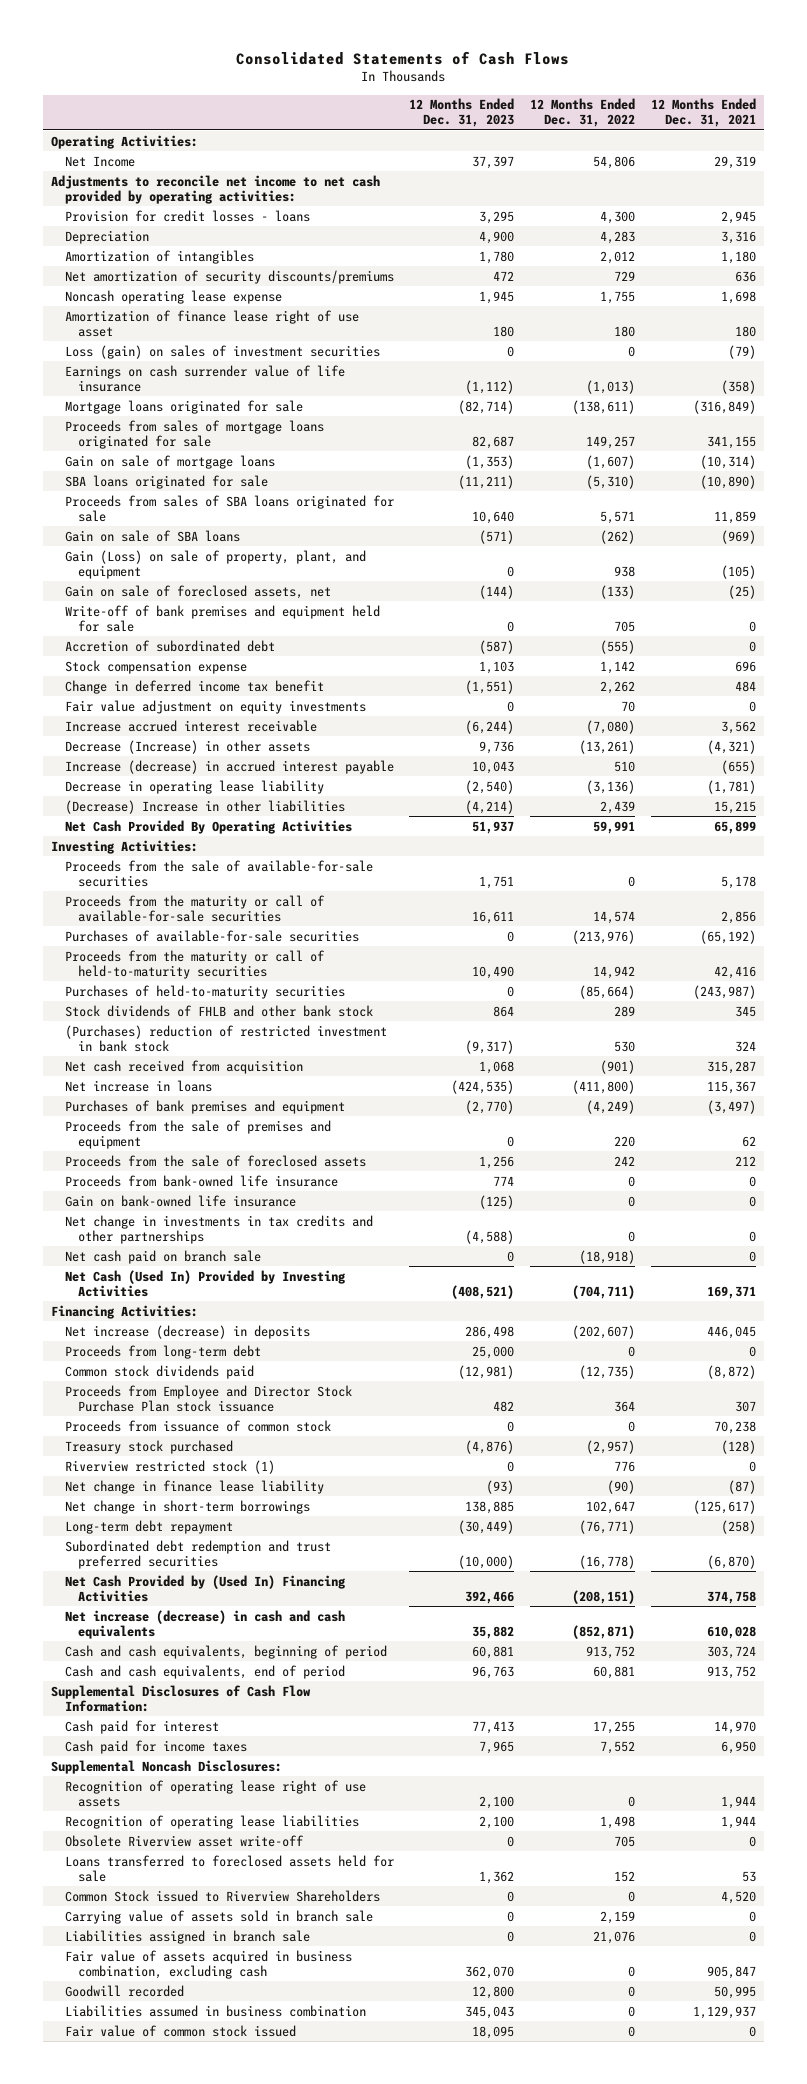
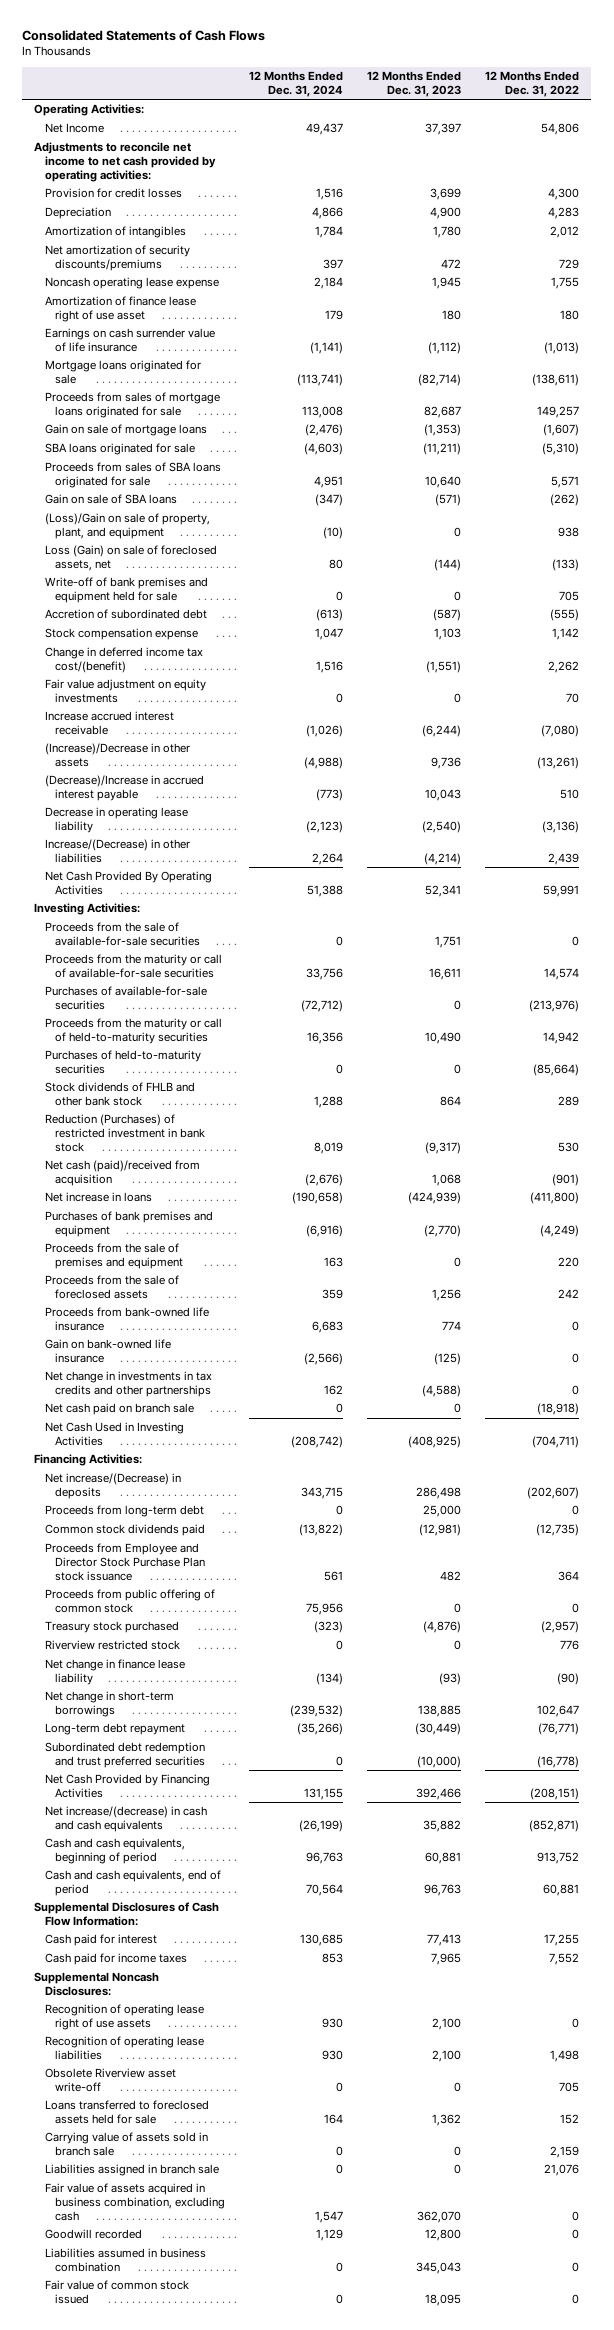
[650,98,756,128] 12 Months Ended Dec. 31, 2021 -> none
none -> [249,71,344,97] 12 Months Ended Dec. 31, 2024
[64,209,310,222] Provision for credit losses - loans -> [44,188,182,199] Provision for credit losses
[479,210,515,224] 3,295 -> [430,188,462,201] 3,699
[64,344,380,359] Loss (gain) on sales of investment securities -> none
[64,549,366,579] Gain (Loss) on sale of property, plant, and equipment -> [44,513,210,540] (Loss)/Gain on sale of property, plant, and equipment
[64,584,331,599] Gain on sale of foreclosed assets, net -> [44,545,217,572] Loss (Gain) on sale of foreclosed assets, net
[64,679,324,694] Change in deferred income tax benefit -> [44,647,203,674] Change in deferred income tax cost/(benefit)
[64,739,310,754] Decrease (Increase) in other assets -> [44,743,190,768] (Increase)/Decrease in other assets
[64,759,394,774] Increase (decrease) in accrued interest payable -> [44,775,204,802] (Decrease)/Increase in accrued interest payable
[64,799,345,814] (Decrease) Increase in other liabilities -> [44,839,190,864] Increase/(Decrease) in other liabilities
[472,820,515,834] 51,937 -> [425,885,462,898] 52,341
[64,1024,387,1052] (Purchases) reduction of restricted investment in bank stock -> [44,1114,205,1152] Reduction (Purchases) of restricted investment in bank stock
[64,1059,303,1074] Net cash received from acquisition -> [44,1160,200,1187] Net cash (paid)/received from acquisition
[451,1079,515,1094] (424,535) -> [408,1192,462,1205] (424,939)
[64,1269,346,1297] Net Cash (Used In) Provided by Investing Activities -> [44,1422,184,1447] Net Cash Used in Investing Activities
[451,1284,515,1299] (408,521) -> [408,1436,462,1449] (408,925)
[64,1324,310,1339] Net increase (decrease) in deposits -> [44,1473,181,1500] Net increase/(Decrease) in deposits
[64,1419,331,1432] Proceeds from issuance of common stock -> [44,1589,215,1614] Proceeds from public offering of common stock
[64,1459,275,1474] Riverview restricted stock (1) -> [44,1640,180,1651] Riverview restricted stock
[64,1574,346,1602] Net Cash Provided by (Used In) Financing Activities -> [44,1774,210,1799] Net Cash Provided by Financing Activities
[64,1609,345,1639] Net increase (decrease) in cash and cash equivalents -> [44,1806,207,1833] Net increase/(decrease) in cash and cash equivalents
[64,1889,380,1902] Common Stock issued to Riverview Shareholders -> none

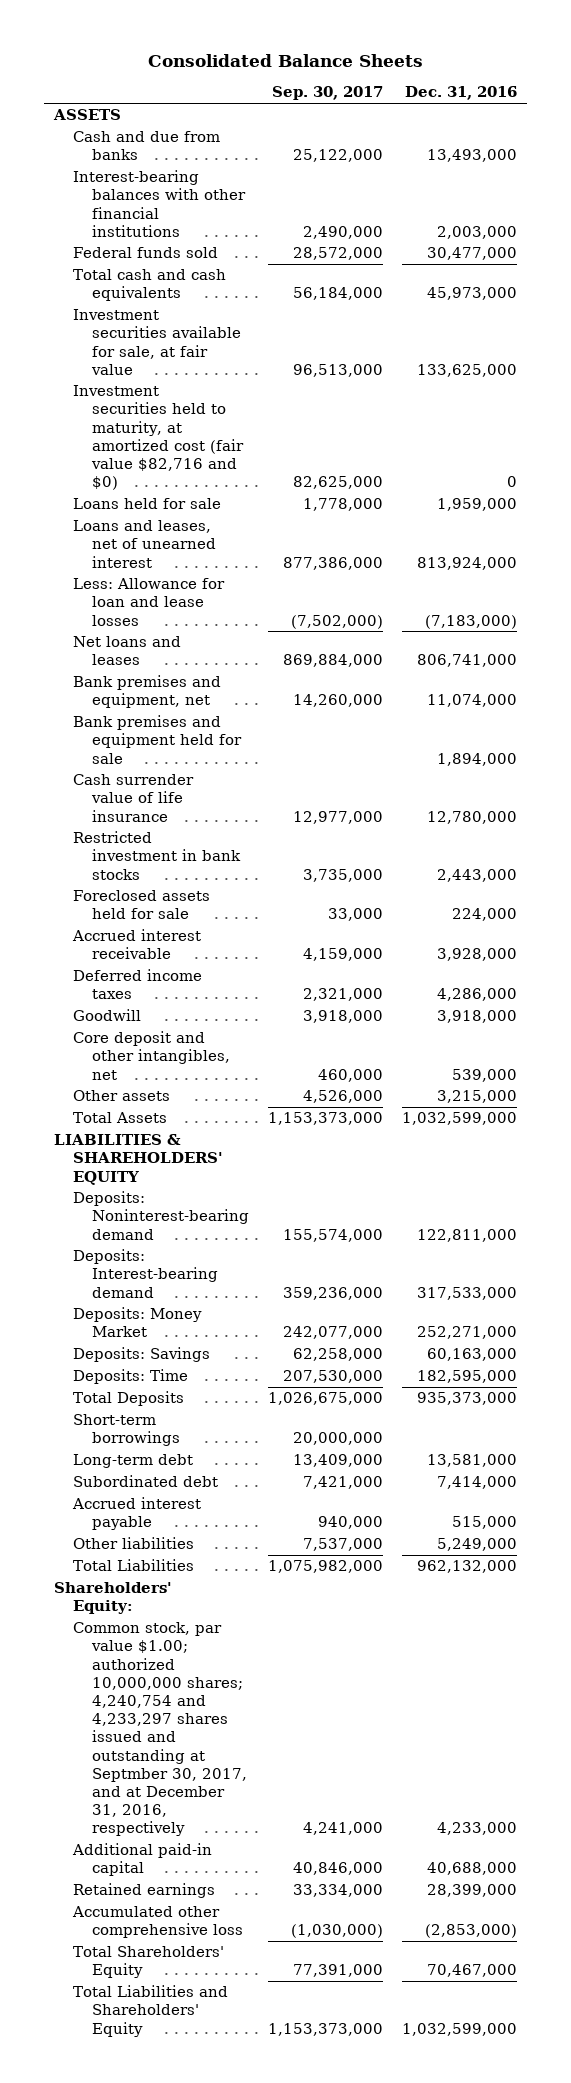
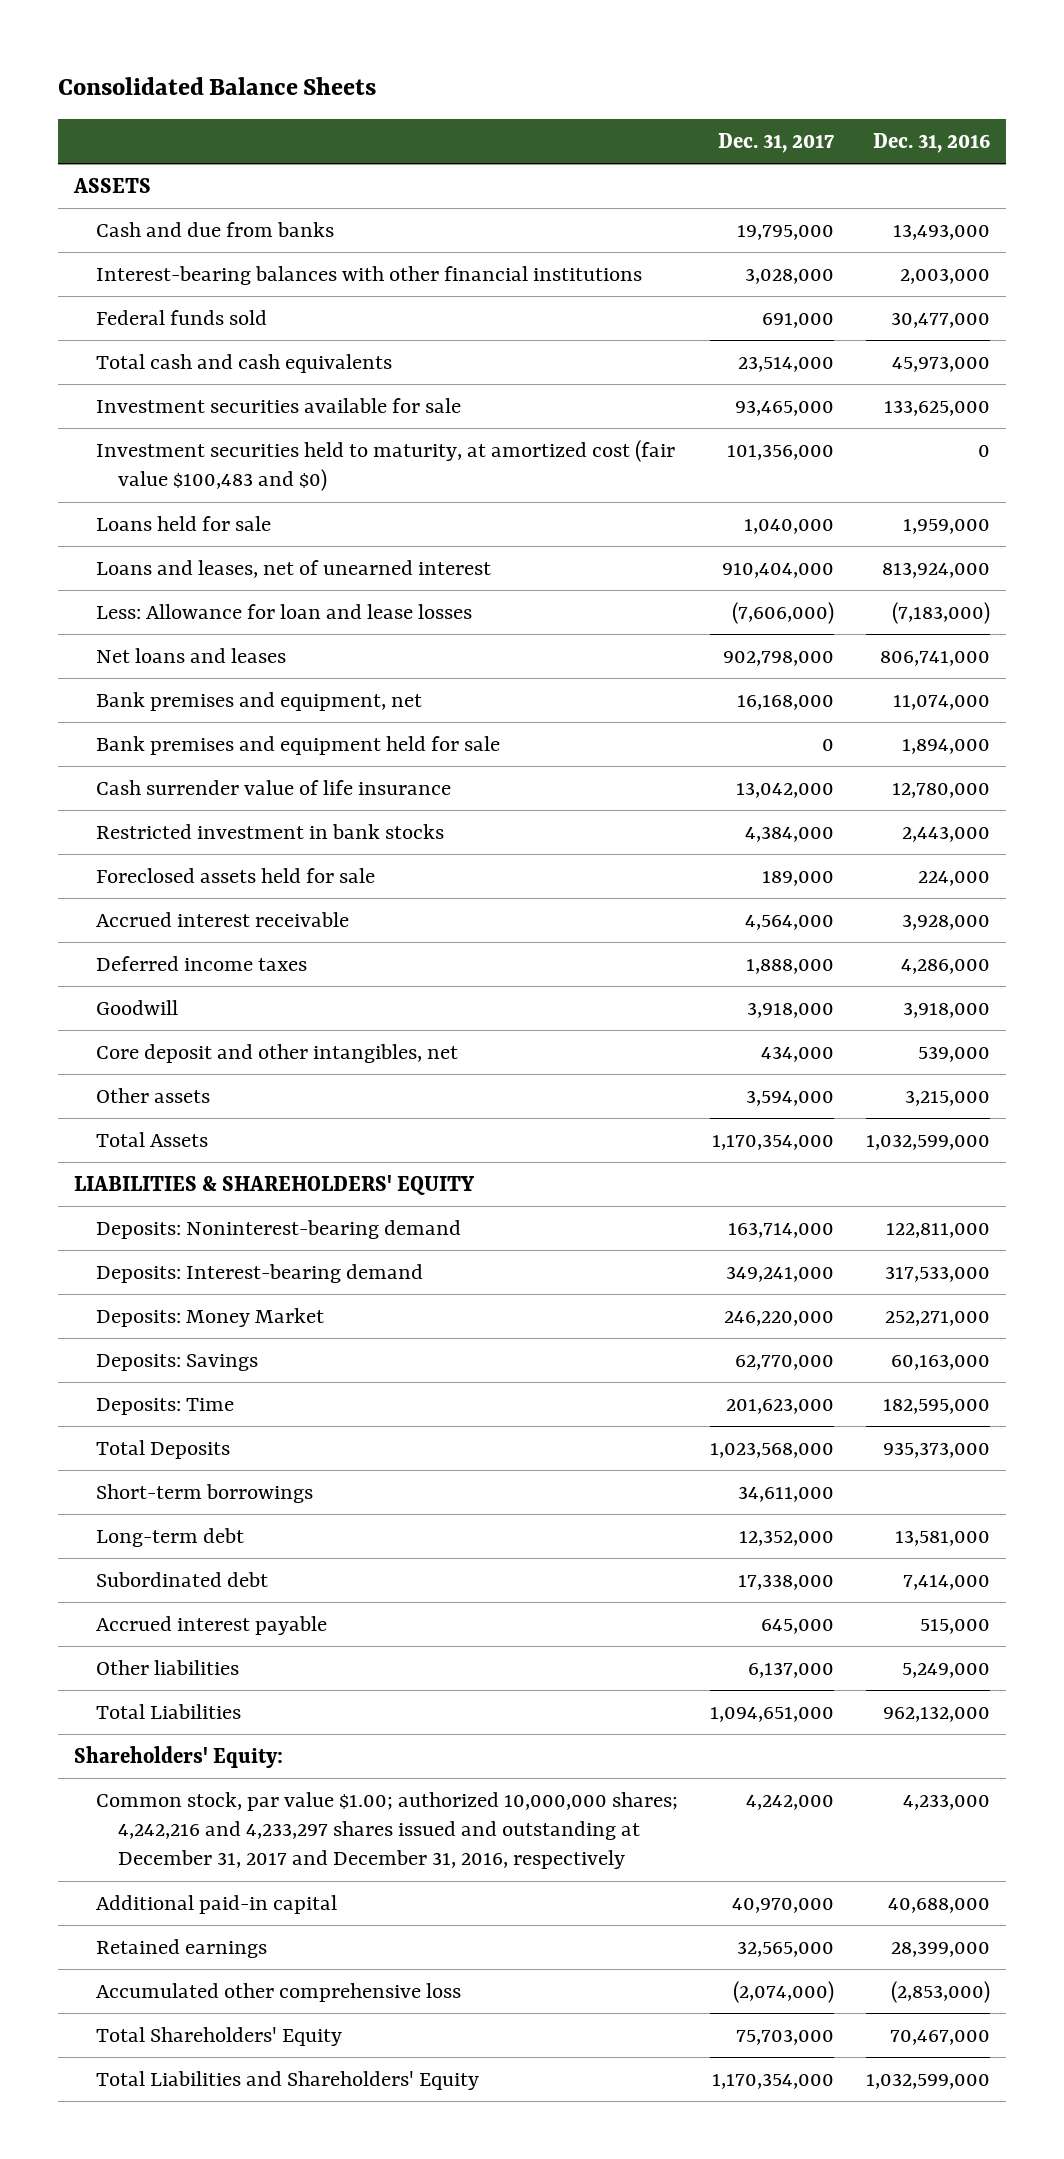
[272,86,384,101] Sep. 30, 2017 -> none
none -> [717,132,834,153] Dec. 31, 2017
[73,309,242,375] Investment securities available for sale, at fair value -> [95,398,461,414] Investment securities available for sale
[73,385,245,491] Investment securities held to maturity, at amortized cost (fair value $82,716 and $0) -> [95,440,675,492] Investment securities held to maturity, at amortized cost (fair value $100,483 and $0)
[73,1622,248,1837] Common stock, par value $1.00; authorized 10,000,000 shares; 4,240,754 and 4,233,297 shares issued and outstanding at Septmber 30, 2017, and at December 31, 2016, respectively -> [95,1792,678,1870] Common stock, par value $1.00; authorized 10,000,000 shares; 4,242,216 and 4,233,297 shares issued and outstanding at December 31, 2017 and December 31, 2016, respectively

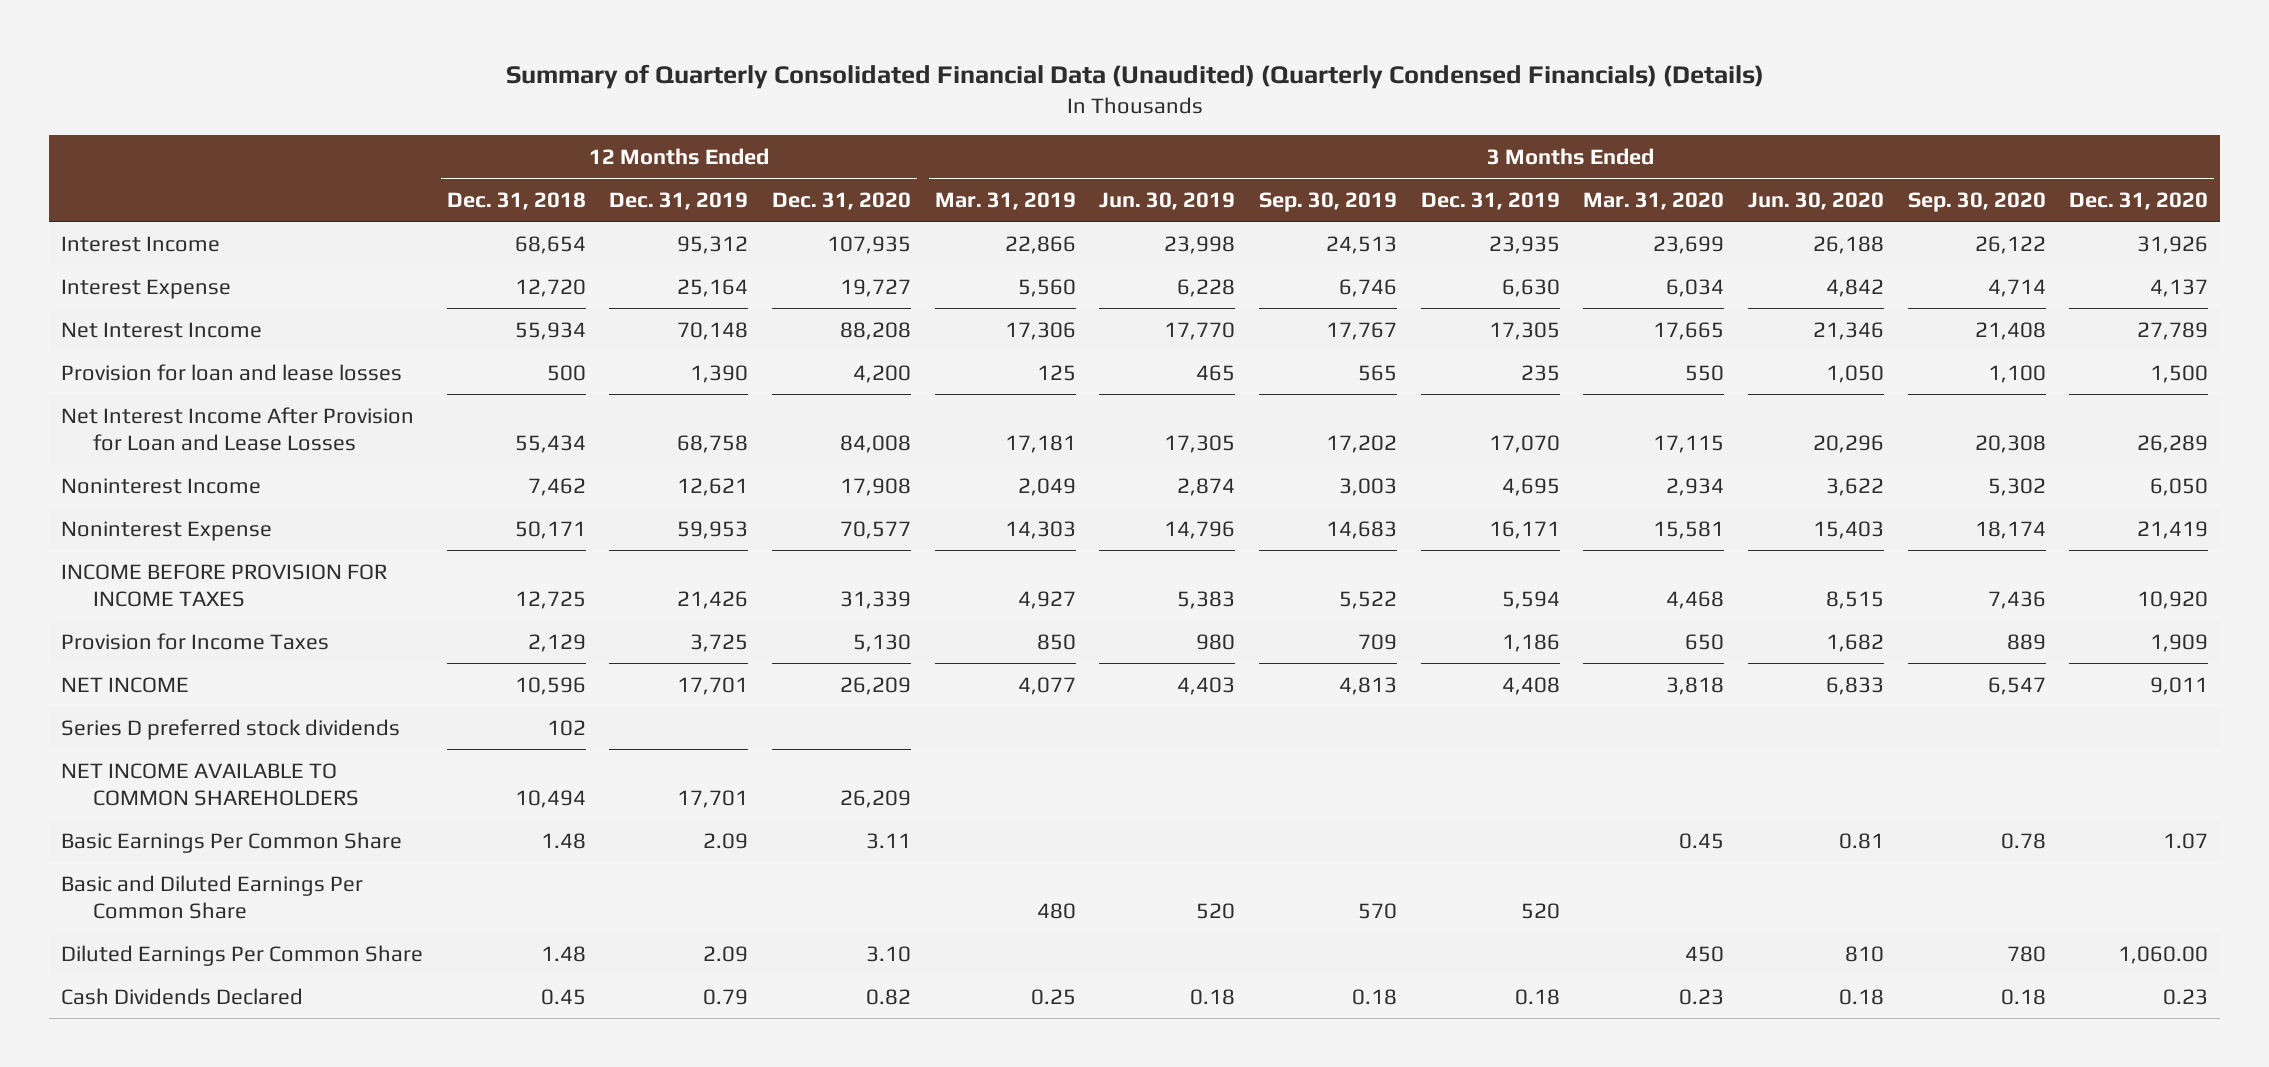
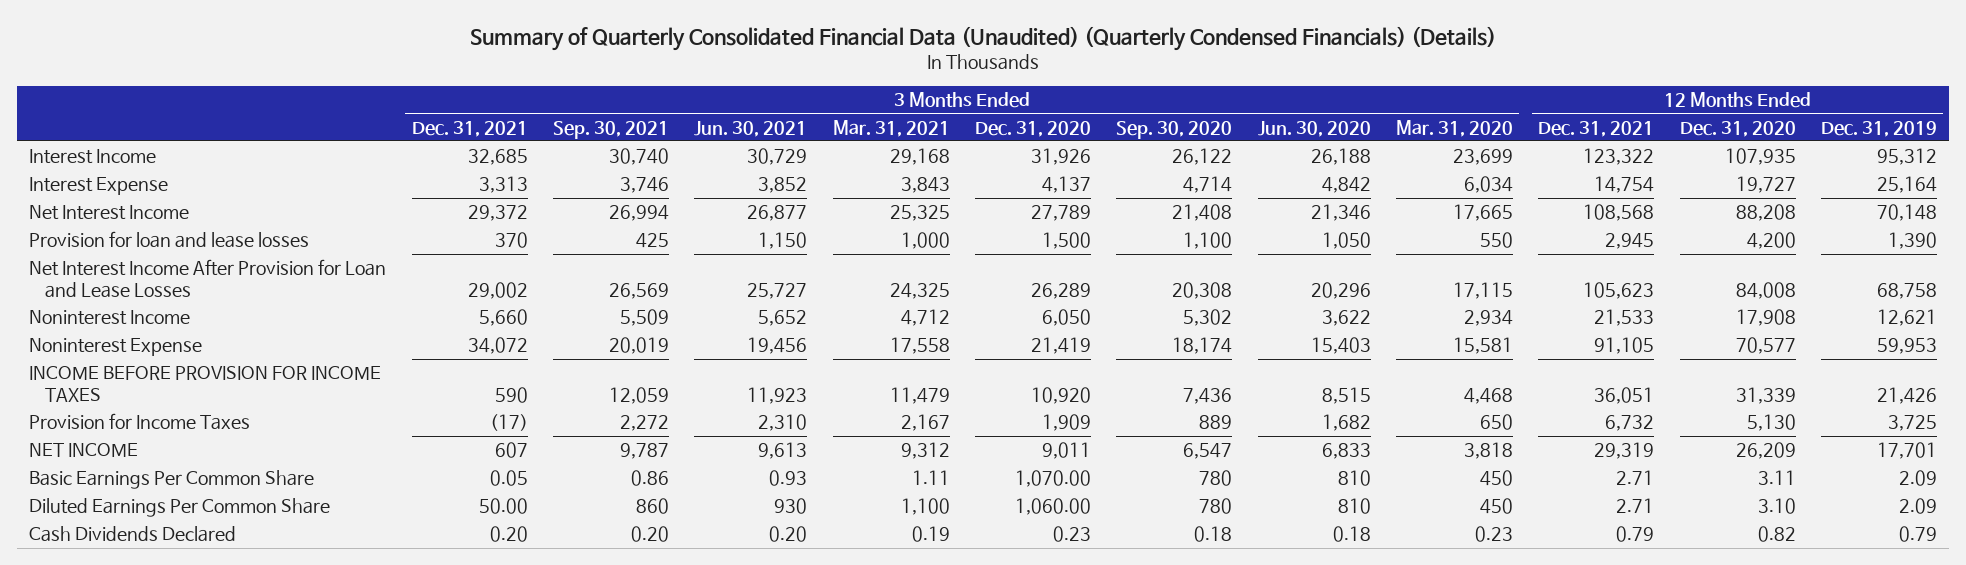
[446,192,586,211] Dec. 31, 2018 -> none
[934,192,1076,211] Mar. 31, 2019 -> none
[1099,192,1236,211] Jun. 30, 2019 -> none
[1258,192,1397,213] Sep. 30, 2019 -> none
[1420,192,1560,211] Dec. 31, 2019 -> none
none -> [411,120,528,137] Dec. 31, 2021
none -> [552,120,669,139] Sep. 30, 2021
none -> [694,120,808,137] Jun. 30, 2021
none -> [832,119,950,137] Mar. 31, 2021
none -> [1538,120,1655,137] Dec. 31, 2021
[61,718,401,740] Series D preferred stock dividends -> none
[61,762,359,806] NET INCOME AVAILABLE TO COMMON SHAREHOLDERS -> none
[61,874,364,919] Basic and Diluted Earnings Per Common Share -> none
[1679,832,1725,849] 0.45 -> [1479,470,1513,487] 450
[1838,832,1884,849] 0.81 -> [1337,470,1371,487] 810
[2000,832,2046,849] 0.78 -> [1199,470,1233,487] 780
[2163,832,2209,849] 1.07 -> [1014,470,1091,488] 1,070.00

